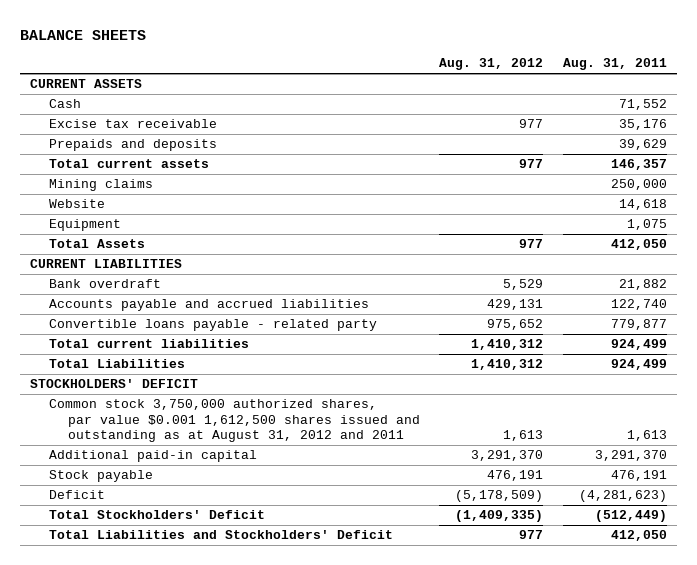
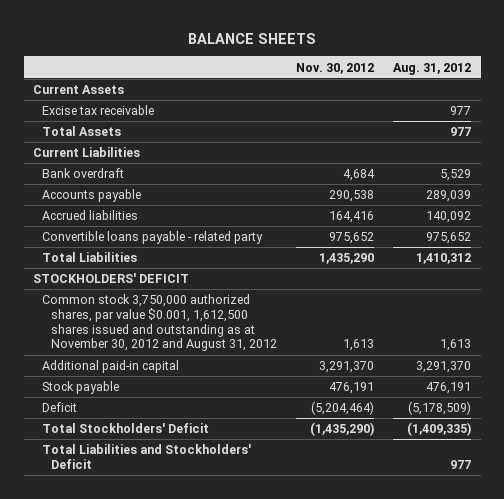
[563,58,668,71] Aug. 31, 2011 -> none
none -> [296,62,375,74] Nov. 30, 2012
[48,99,81,109] Cash -> none
[29,79,142,89] CURRENT ASSETS -> [33,85,125,95] Current Assets
[48,139,217,152] Prepaids and deposits -> none
[48,159,209,169] Total current assets -> none
[48,179,153,192] Mining claims -> none
[48,199,105,209] Website -> none
[48,219,121,232] Equipment -> none
[29,259,182,269] CURRENT LIABILITIES -> [33,147,141,158] Current Liabilities
[48,299,369,312] Accounts payable and accrued liabilities -> none
none -> [42,189,142,203] Accounts payable
none -> [42,210,139,221] Accrued liabilities
[48,339,249,349] Total current liabilities -> none
[48,399,420,443] Common stock 3,750,000 authorized shares, par value $0.001 1,612,500 shares issued and outstanding as at August 31, 2012 and 2011 -> [42,294,278,352] Common stock 3,750,000 authorized shares, par value $0.001, 1,612,500 shares issued and outstanding as at November 30, 2012 and August 31, 2012

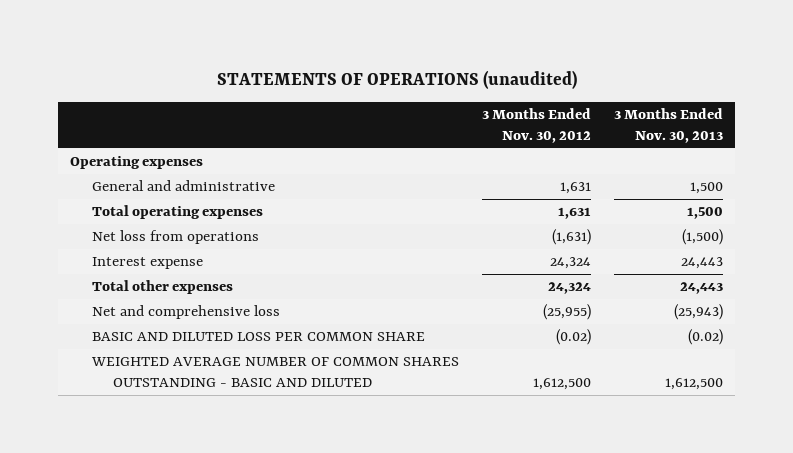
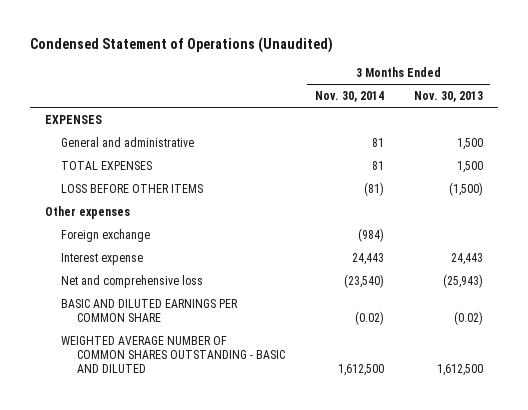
[216,69,577,89] STATEMENTS OF OPERATIONS (unaudited) -> [30,37,334,54] Condensed Statement of Operations (Unaudited)
[481,108,591,144] 3 Months Ended Nov. 30, 2012 -> none
none -> [314,90,384,102] Nov. 30, 2014
[69,156,203,170] Operating expenses -> [45,114,103,124] EXPENSES
[91,205,263,220] Total operating expenses -> [61,160,153,170] TOTAL EXPENSES
[91,230,259,245] Net loss from operations -> [61,183,204,193] LOSS BEFORE OTHER ITEMS
none -> [45,205,131,219] Other expenses
none -> [61,228,151,242] Foreign exchange
[91,280,233,295] Total other expenses -> none
[91,332,425,342] BASIC AND DILUTED LOSS PER COMMON SHARE -> [61,298,239,322] BASIC AND DILUTED EARNINGS PER COMMON SHARE

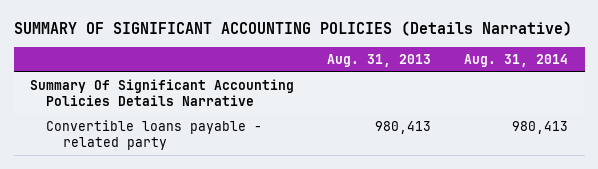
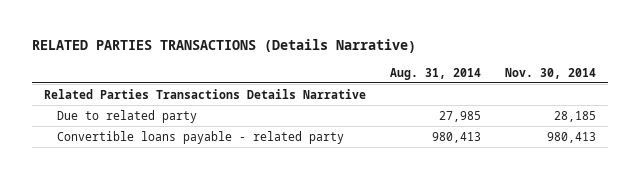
[13,20,572,36] SUMMARY OF SIGNIFICANT ACCOUNTING POLICIES (Details Narrative) -> [32,39,417,54] RELATED PARTIES TRANSACTIONS (Details Narrative)
[327,54,432,68] Aug. 31, 2013 -> none
none -> [505,67,597,79] Nov. 30, 2014
[30,79,295,106] Summary Of Significant Accounting Policies Details Narrative -> none
none -> [44,88,367,99] Related Parties Transactions Details Narrative
none -> [56,109,197,123] Due to related party

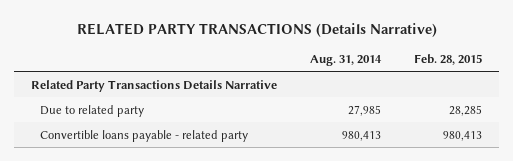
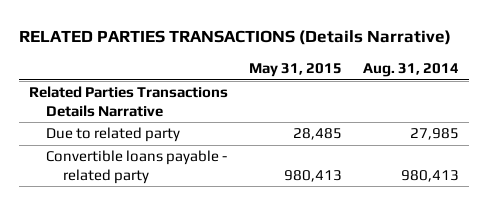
[76,22,437,37] RELATED PARTY TRANSACTIONS (Details Narrative) -> [19,30,452,46] RELATED PARTIES TRANSACTIONS (Details Narrative)
[414,54,483,66] Feb. 28, 2015 -> none
none -> [249,63,343,78] May 31, 2015
[30,79,277,92] Related Party Transactions Details Narrative -> [29,86,229,117] Related Parties Transactions Details Narrative

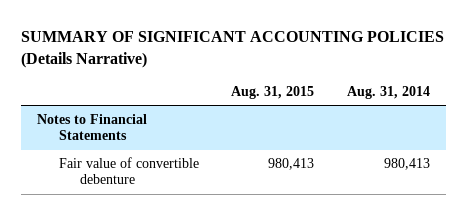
[19,30,452,46] RELATED PARTIES TRANSACTIONS (Details Narrative) -> [20,31,444,68] SUMMARY OF SIGNIFICANT ACCOUNTING POLICIES (Details Narrative)
[249,63,343,78] May 31, 2015 -> none
none -> [231,85,315,99] Aug. 31, 2015
[29,86,229,117] Related Parties Transactions Details Narrative -> none
[46,127,181,143] Due to related party -> none
none -> [37,114,148,141] Notes to Financial Statements
[46,150,228,184] Convertible loans payable - related party -> [58,157,199,185] Fair value of convertible debenture

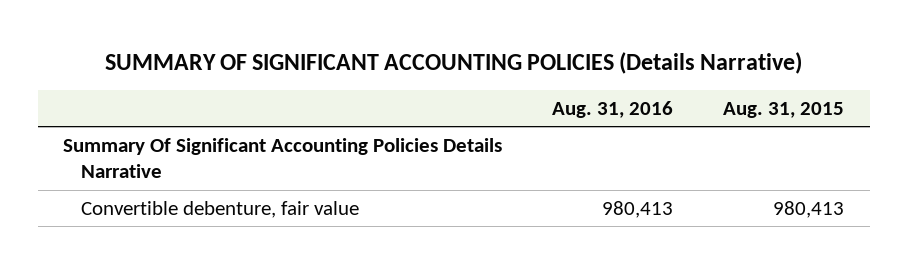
[346,85,430,99] Aug. 31, 2014 -> none
none -> [552,101,674,119] Aug. 31, 2016
[37,114,148,141] Notes to Financial Statements -> none
none -> [62,137,502,179] Summary Of Significant Accounting Policies Details Narrative
[58,157,199,185] Fair value of convertible debenture -> [80,200,359,218] Convertible debenture, fair value

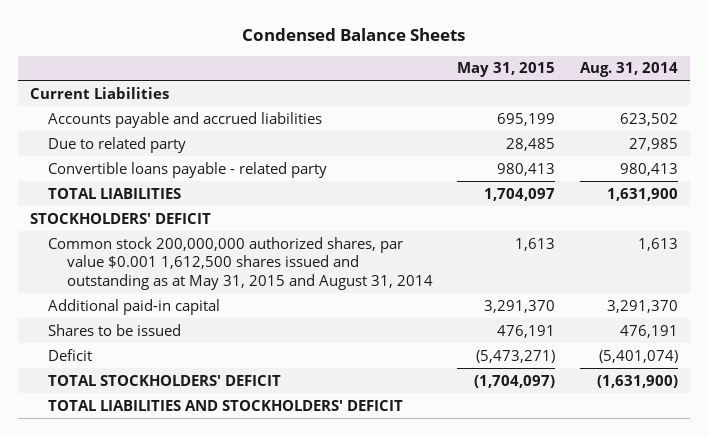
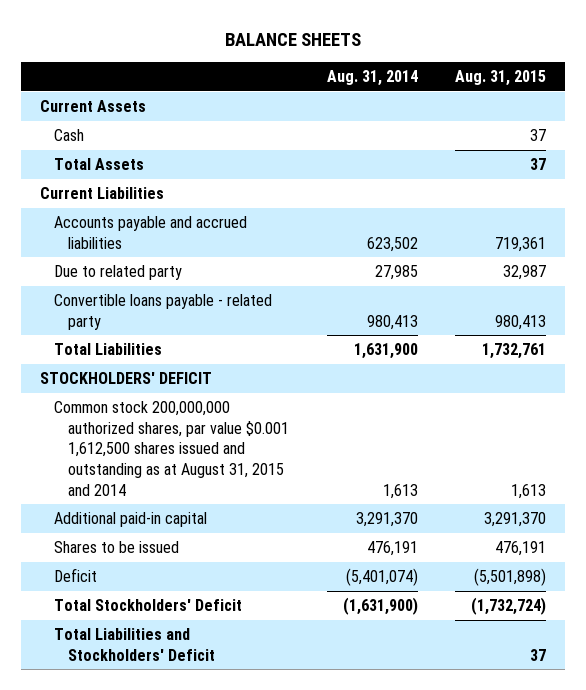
[241,27,465,41] Condensed Balance Sheets -> [224,33,361,47] BALANCE SHEETS
[457,62,556,78] May 31, 2015 -> none
none -> [455,70,547,87] Aug. 31, 2015
none -> [39,100,146,113] Current Assets
none -> [54,129,85,142] Cash
none -> [54,158,145,171] Total Assets
[48,187,182,199] TOTAL LIABILITIES -> [54,343,163,356] Total Liabilities
[48,236,433,291] Common stock 200,000,000 authorized shares, par value $0.001 1,612,500 shares issued and outstanding as at May 31, 2015 and August 31, 2014 -> [54,401,290,496] Common stock 200,000,000 authorized shares, par value $0.001 1,612,500 shares issued and outstanding as at August 31, 2015 and 2014
[48,374,282,386] TOTAL STOCKHOLDERS' DEFICIT -> [54,599,243,612] Total Stockholders' Deficit
[48,399,404,411] TOTAL LIABILITIES AND STOCKHOLDERS' DEFICIT -> [54,628,216,661] Total Liabilities and Stockholders' Deficit

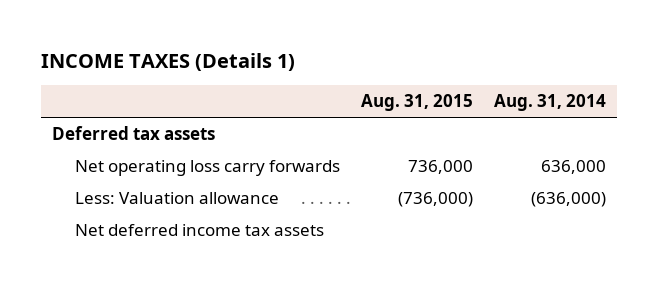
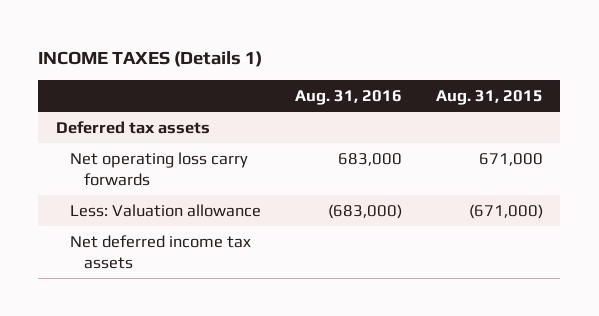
[494,94,607,112] Aug. 31, 2014 -> none
none -> [294,89,402,105] Aug. 31, 2016
[408,160,474,175] 736,000 -> [479,152,544,166] 671,000
[398,192,474,208] (736,000) -> [469,203,544,219] (671,000)

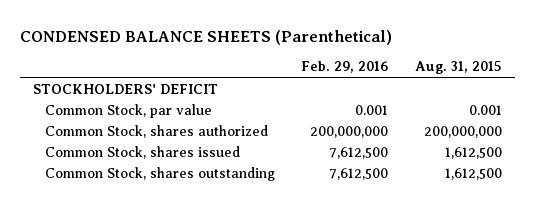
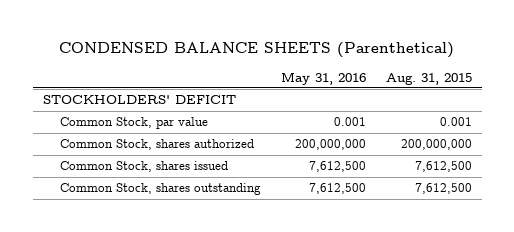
[301,61,389,74] Feb. 29, 2016 -> none
none -> [280,71,366,85] May 31, 2016
[444,146,502,159] 1,612,500 -> [414,161,472,173] 7,612,500
[444,167,502,180] 1,612,500 -> [414,183,472,195] 7,612,500

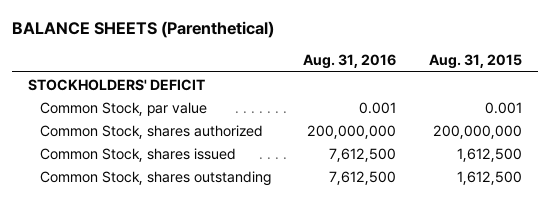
[59,42,455,59] CONDENSED BALANCE SHEETS (Parenthetical) -> [11,21,274,39] BALANCE SHEETS (Parenthetical)
[280,71,366,85] May 31, 2016 -> none
none -> [303,54,397,70] Aug. 31, 2016
[414,161,472,173] 7,612,500 -> [457,147,523,162] 1,612,500
[414,183,472,195] 7,612,500 -> [457,170,523,185] 1,612,500

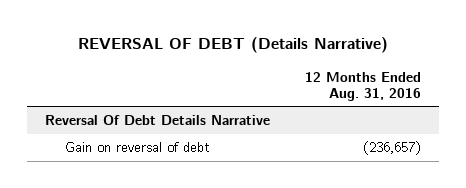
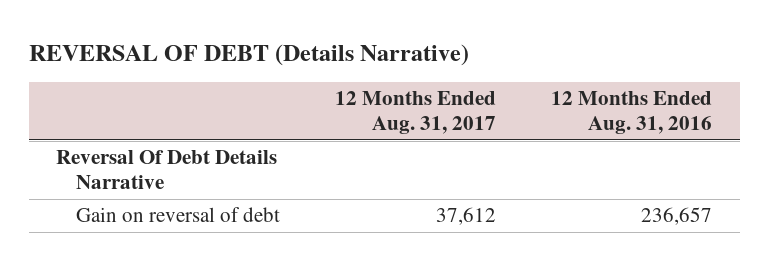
none -> [335,91,497,135] 12 Months Ended Aug. 31, 2017
[363,141,422,156] (236,657) -> [641,207,713,226] 236,657

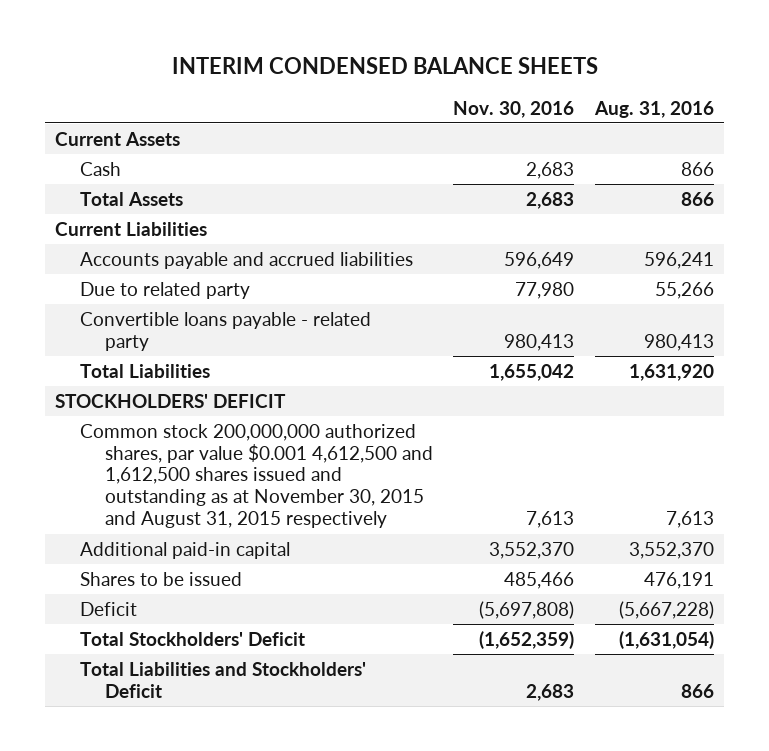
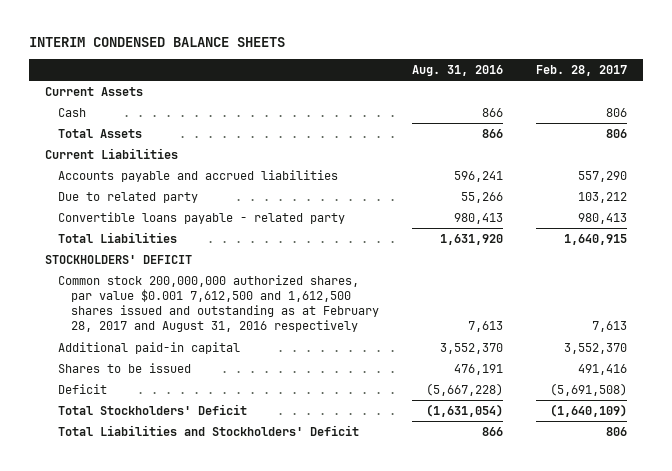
[453,100,575,118] Nov. 30, 2016 -> none
none -> [536,64,628,76] Feb. 28, 2017
[80,423,434,529] Common stock 200,000,000 authorized shares, par value $0.001 4,612,500 and 1,612,500 shares issued and outstanding as at November 30, 2015 and August 31, 2015 respectively -> [58,274,380,333] Common stock 200,000,000 authorized shares, par value $0.001 7,612,500 and 1,612,500 shares issued and outstanding as at February 28, 2017 and August 31, 2016 respectively

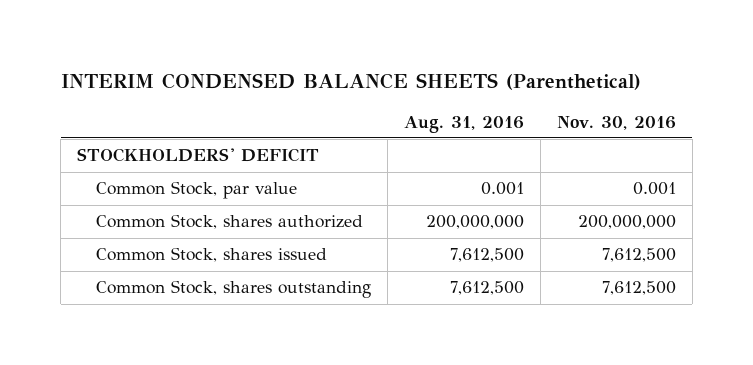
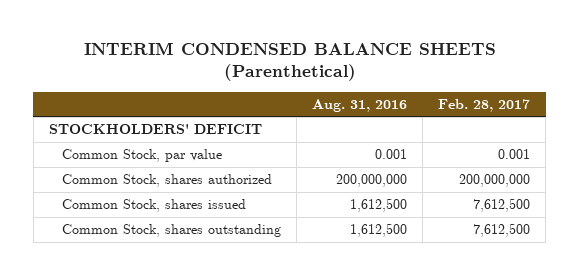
[556,115,676,130] Nov. 30, 2016 -> none
none -> [438,98,531,112] Feb. 28, 2017
[450,248,525,263] 7,612,500 -> [350,198,408,213] 1,612,500
[450,281,525,296] 7,612,500 -> [350,223,408,238] 1,612,500

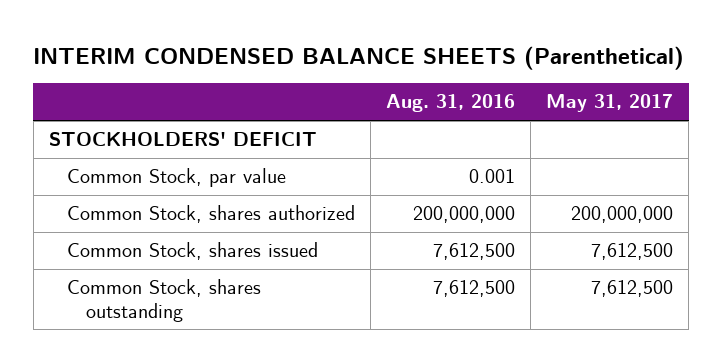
[438,98,531,112] Feb. 28, 2017 -> none
none -> [546,94,674,113] May 31, 2017
[350,198,408,213] 1,612,500 -> [433,243,516,261] 7,612,500
[350,223,408,238] 1,612,500 -> [433,280,516,298] 7,612,500

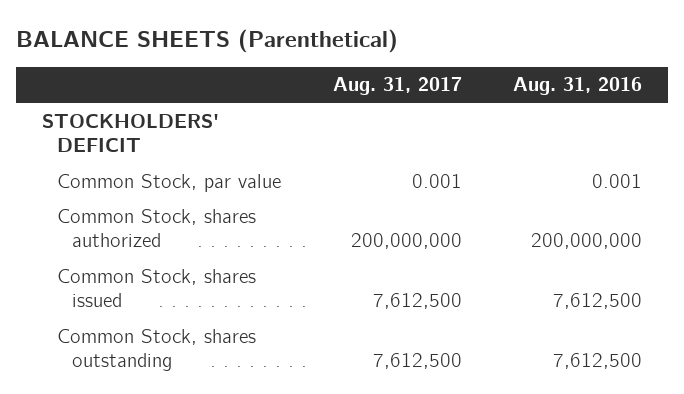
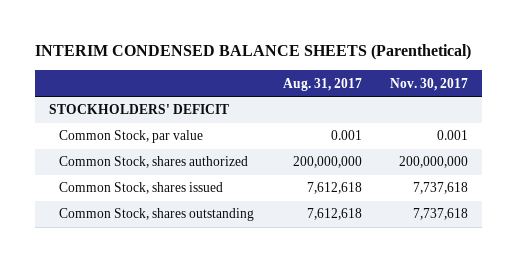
[15,28,398,53] BALANCE SHEETS (Parenthetical) -> [35,44,472,61] INTERIM CONDENSED BALANCE SHEETS (Parenthetical)
[513,77,643,96] Aug. 31, 2016 -> none
none -> [390,77,469,91] Nov. 30, 2017
[372,292,462,309] 7,612,500 -> [306,182,362,195] 7,612,618
[372,352,462,369] 7,612,500 -> [306,208,362,221] 7,612,618

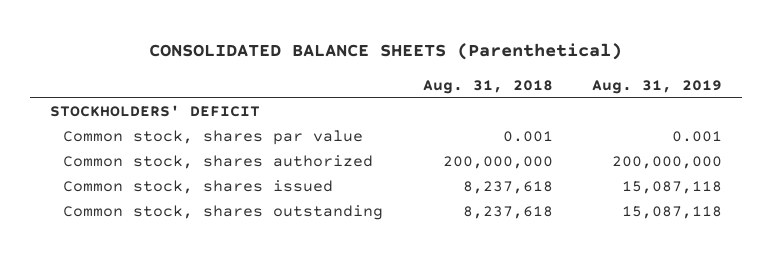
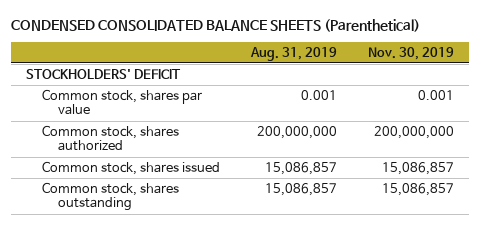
[148,42,622,60] CONSOLIDATED BALANCE SHEETS (Parenthetical) -> [10,18,420,32] CONDENSED CONSOLIDATED BALANCE SHEETS (Parenthetical)
[422,79,553,94] Aug. 31, 2018 -> none
none -> [367,46,454,60] Nov. 30, 2019
[622,181,723,195] 15,087,118 -> [264,161,337,175] 15,086,857
[622,206,723,220] 15,087,118 -> [264,182,337,196] 15,086,857

